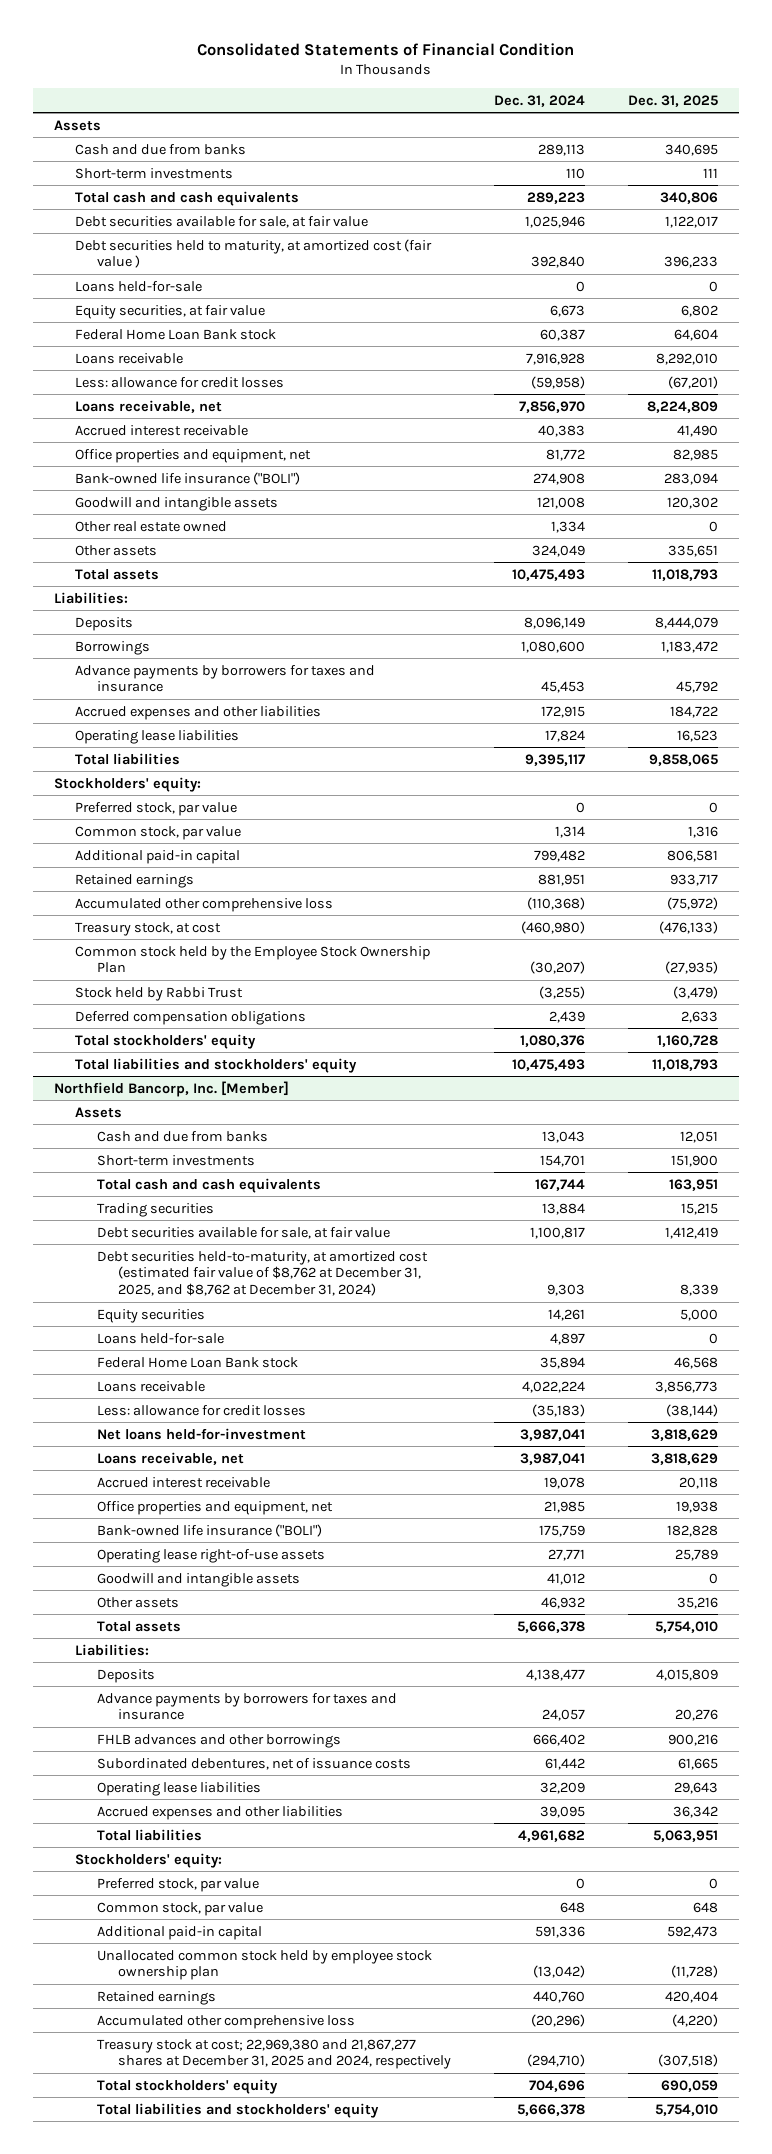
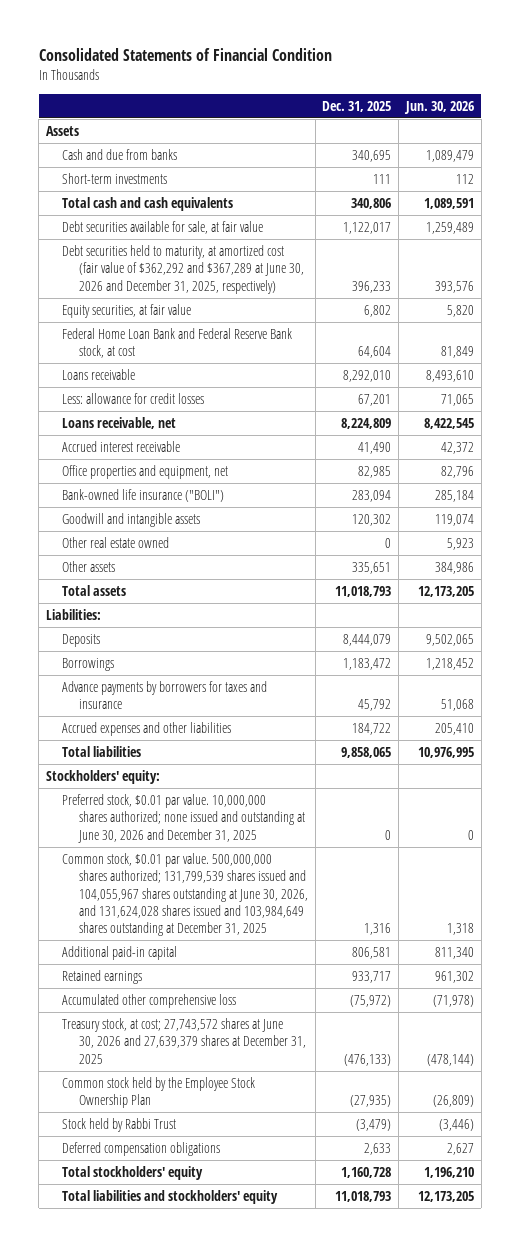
[494,94,586,107] Dec. 31, 2024 -> none
none -> [404,100,475,114] Jun. 30, 2026
[75,280,203,292] Loans held-for-sale -> none
[75,238,433,269] Debt securities held to maturity, at amortized cost (fair value ) -> [62,245,304,294] Debt securities held to maturity, at amortized cost (fair value of $362,292 and $367,289 at June 30, 2026 and December 31, 2025, respectively)
[75,328,277,340] Federal Home Loan Bank stock -> [62,328,293,359] Federal Home Loan Bank and Federal Reserve Bank stock, at cost
[667,375,718,389] (67,201) -> [358,394,392,407] 67,201
[75,729,240,744] Operating lease liabilities -> none
[75,801,238,816] Preferred stock, par value -> [62,794,305,843] Preferred stock, $0.01 par value. 10,000,000 shares authorized; none issued and outstanding at June 30, 2026 and December 31, 2025
[75,825,242,840] Common stock, par value -> [62,853,308,937] Common stock, $0.01 par value. 500,000,000 shares authorized; 131,799,539 shares issued and 104,055,967 shares outstanding at June 30, 2026, and 131,624,028 shares issued and 103,984,649 shares outstanding at December 31, 2025
[75,921,222,936] Treasury stock, at cost -> [62,1018,306,1064] Treasury stock, at cost; 27,743,572 shares at June 30, 2026 and 27,639,379 shares at December 31, 2025
[54,1080,290,1097] Northfield Bancorp, Inc. [Member] -> none
[75,1106,123,1118] Assets -> none
[96,1130,268,1142] Cash and due from banks -> none
[96,1154,255,1166] Short-term investments -> none
[96,1177,321,1193] Total cash and cash equivalents -> none
[96,1202,214,1217] Trading securities -> none
[96,1226,390,1239] Debt securities available for sale, at fair value -> none
[96,1250,428,1297] Debt securities held-to-maturity, at amortized cost (estimated fair value of $8,762 at December 31, 2025, and $8,762 at December 31, 2024) -> none
[96,1308,205,1323] Equity securities -> none
[96,1332,224,1344] Loans held-for-sale -> none
[96,1356,298,1368] Federal Home Loan Bank stock -> none
[96,1380,205,1392] Loans receivable -> none
[96,1404,306,1416] Less: allowance for credit losses -> none
[96,1427,306,1440] Net loans held-for-investment -> none
[96,1451,244,1465] Loans receivable, net -> none
[96,1476,270,1488] Accrued interest receivable -> none
[96,1500,333,1515] Office properties and equipment, net -> none
[96,1523,322,1537] Bank-owned life insurance ("BOLI") -> none
[96,1548,325,1563] Operating lease right-of-use assets -> none
[96,1572,300,1587] Goodwill and intangible assets -> none
[96,1596,179,1608] Other assets -> none
[96,1620,181,1632] Total assets -> none
[75,1643,150,1656] Liabilities: -> none
[96,1668,155,1683] Deposits -> none
[96,1692,397,1721] Advance payments by borrowers for taxes and insurance -> none
[96,1733,341,1748] FHLB advances and other borrowings -> none
[96,1757,411,1770] Subordinated debentures, net of issuance costs -> none
[96,1781,261,1796] Operating lease liabilities -> none
[96,1805,343,1820] Accrued expenses and other liabilities -> none
[96,1828,202,1841] Total liabilities -> none
[75,1852,223,1868] Stockholders' equity: -> none
[96,1877,259,1892] Preferred stock, par value -> none
[96,1901,263,1916] Common stock, par value -> none
[96,1925,262,1940] Additional paid-in capital -> none
[96,1949,432,1981] Unallocated common stock held by employee stock ownership plan -> none
[96,1990,216,2005] Retained earnings -> none
[96,2014,355,2029] Accumulated other comprehensive loss -> none
[96,2038,452,2070] Treasury stock at cost; 22,969,380 and 21,867,277 shares at December 31, 2025 and 2024, respectively -> none
[96,2078,278,2094] Total stockholders' equity -> none
[96,2102,379,2118] Total liabilities and stockholders' equity -> none

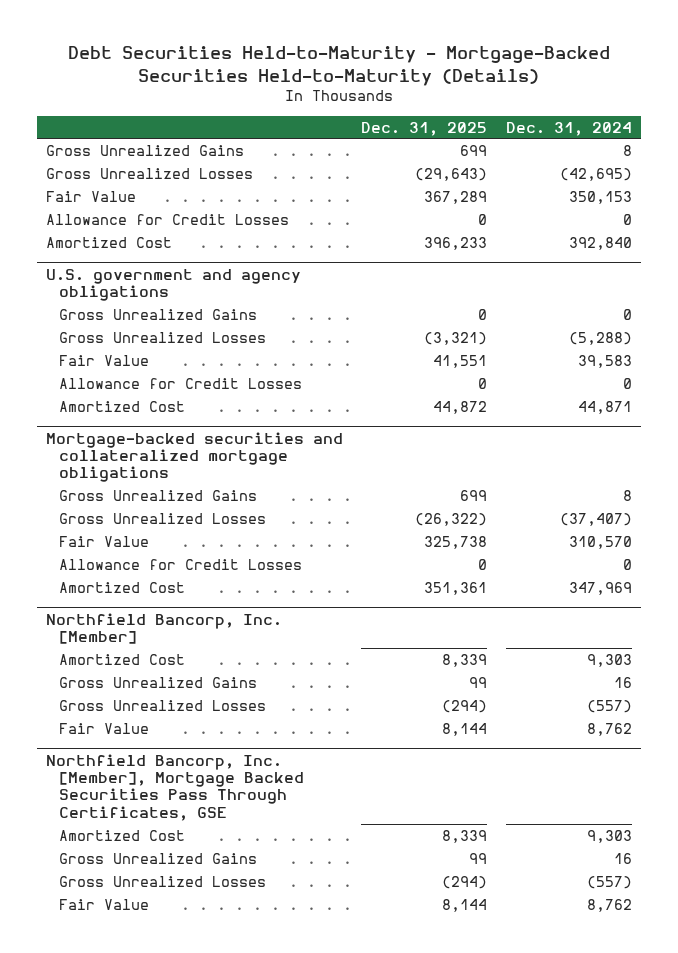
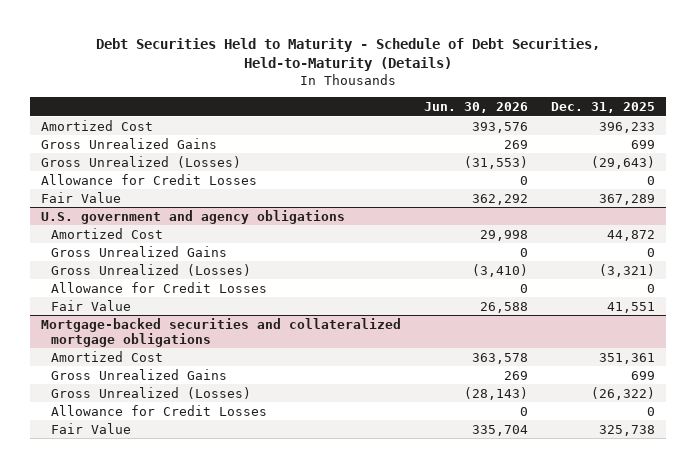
[67,46,610,86] Debt Securities Held-to-Maturity - Mortgage-Backed Securities Held-to-Maturity (Details) -> [95,38,600,72] Debt Securities Held to Maturity - Schedule of Debt Securities, Held-to-Maturity (Details)
[505,121,632,136] Dec. 31, 2024 -> none
none -> [423,101,528,113] Jun. 30, 2026
[45,236,172,248] Amortized Cost -> [41,119,154,131] Amortized Cost
[45,167,253,179] Gross Unrealized Losses -> [41,155,242,168] Gross Unrealized (Losses)
[45,190,136,202] Fair Value -> [41,191,122,203] Fair Value
[58,400,185,412] Amortized Cost -> [51,227,164,239] Amortized Cost
[58,331,266,343] Gross Unrealized Losses -> [51,263,252,276] Gross Unrealized (Losses)
[58,354,149,366] Fair Value -> [51,299,132,311] Fair Value
[58,581,185,593] Amortized Cost -> [51,350,164,362] Amortized Cost
[58,512,266,524] Gross Unrealized Losses -> [51,386,252,399] Gross Unrealized (Losses)
[45,612,282,645] Northfield Bancorp, Inc. [Member] -> none
[58,653,185,665] Amortized Cost -> none
[58,676,257,688] Gross Unrealized Gains -> none
[58,699,266,711] Gross Unrealized Losses -> none
[58,722,149,734] Fair Value -> none
[45,753,304,821] Northfield Bancorp, Inc. [Member], Mortgage Backed Securities Pass Through Certificates, GSE -> none
[58,829,185,841] Amortized Cost -> none
[58,852,257,864] Gross Unrealized Gains -> none
[58,875,266,887] Gross Unrealized Losses -> none
[58,898,149,910] Fair Value -> none
[58,535,149,547] Fair Value -> [51,422,132,434] Fair Value

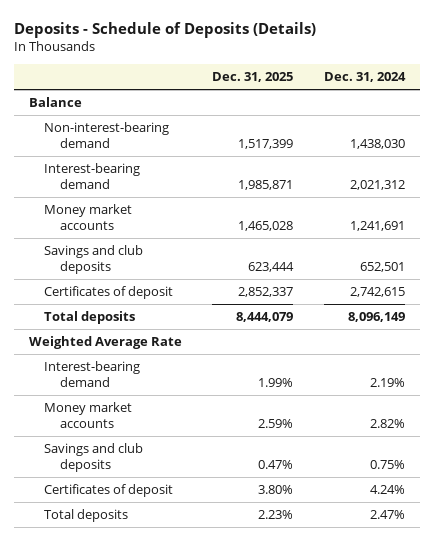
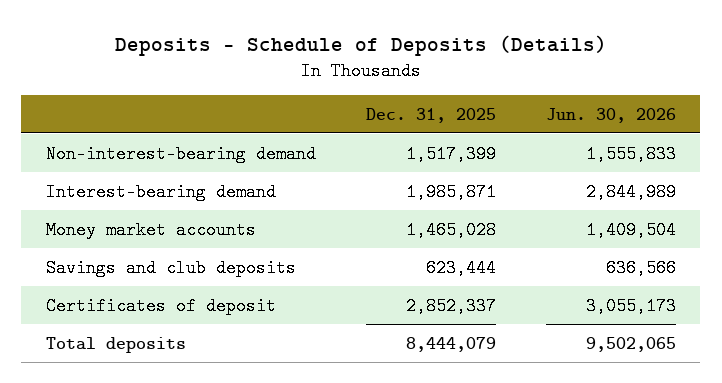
[324,72,407,83] Dec. 31, 2024 -> none
none -> [545,107,676,123] Jun. 30, 2026
[28,97,82,108] Balance -> none
[28,336,182,350] Weighted Average Rate -> none
[44,361,141,388] Interest-bearing demand -> none
[44,402,133,429] Money market accounts -> none
[44,443,144,473] Savings and club deposits -> none
[44,484,174,498] Certificates of deposit -> none
[44,509,129,523] Total deposits -> none

